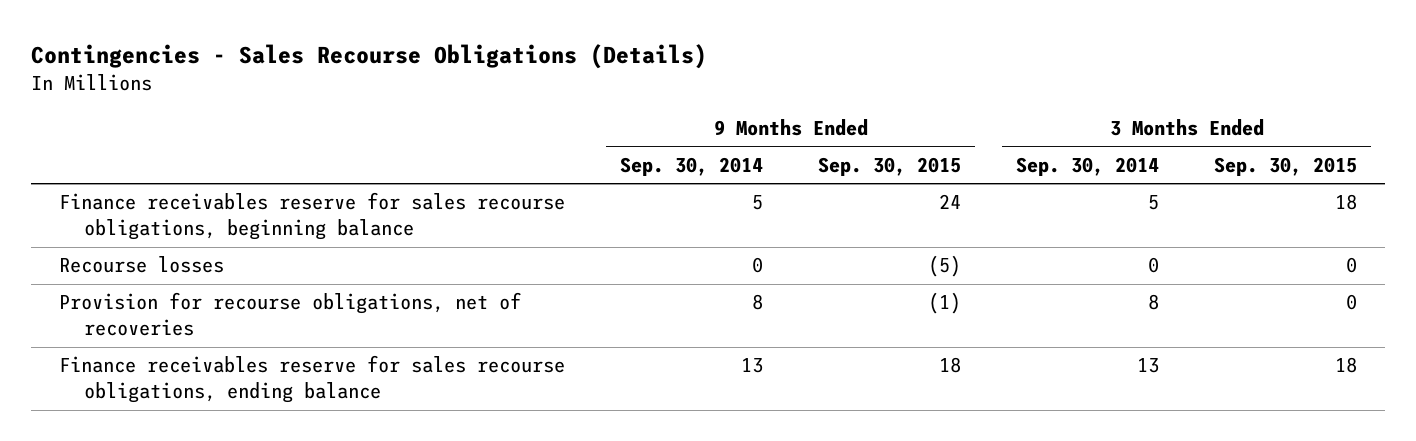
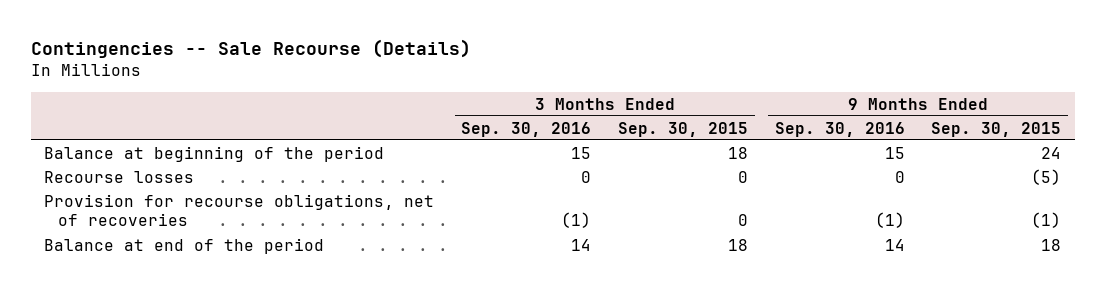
[31,43,708,69] Contingencies - Sales Recourse Obligations (Details) -> [31,39,472,59] Contingencies -- Sale Recourse (Details)
[620,157,764,177] Sep. 30, 2014 -> none
[1016,157,1160,177] Sep. 30, 2014 -> none
none -> [461,121,592,137] Sep. 30, 2016
none -> [774,121,905,137] Sep. 30, 2016
[58,192,565,241] Finance receivables reserve for sales recourse obligations, beginning balance -> [44,145,385,162] Balance at beginning of the period
[58,355,565,404] Finance receivables reserve for sales recourse obligations, ending balance -> [44,237,325,254] Balance at end of the period

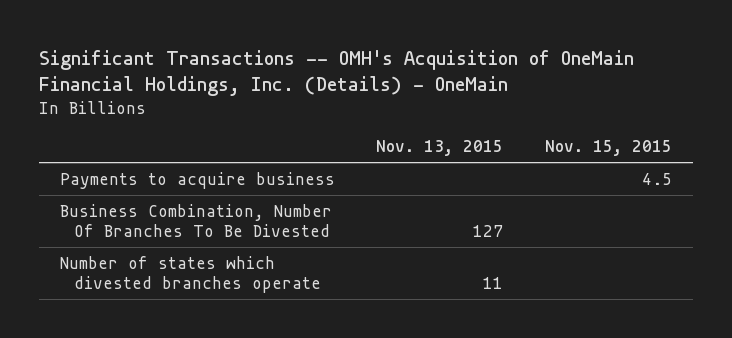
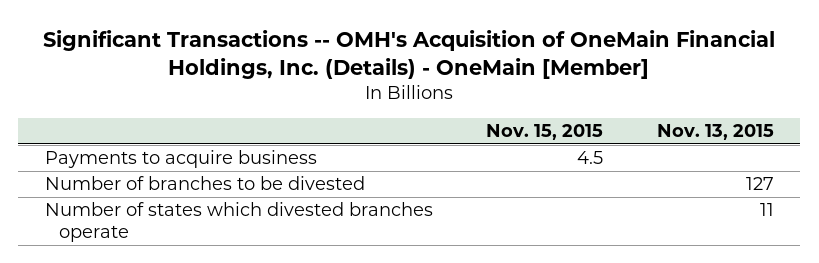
[38,49,634,96] Significant Transactions -- OMH's Acquisition of OneMain Financial Holdings, Inc. (Details) - OneMain -> [43,29,776,79] Significant Transactions -- OMH's Acquisition of OneMain Financial Holdings, Inc. (Details) - OneMain [Member]
[59,203,332,237] Business Combination, Number Of Branches To Be Divested -> [44,176,365,191] Number of branches to be divested

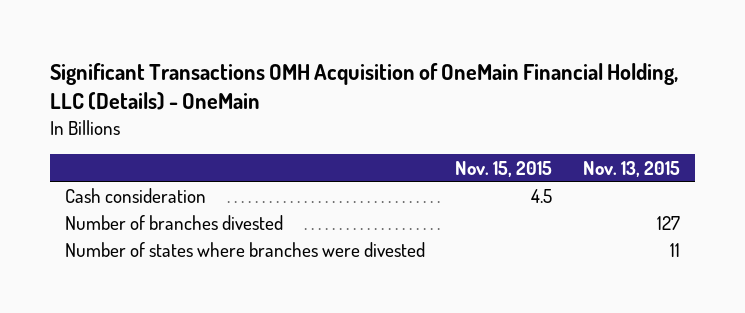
[43,29,776,79] Significant Transactions -- OMH's Acquisition of OneMain Financial Holdings, Inc. (Details) - OneMain [Member] -> [50,62,679,111] Significant Transactions OMH Acquisition of OneMain Financial Holding, LLC (Details) - OneMain
[44,150,317,169] Payments to acquire business -> [65,187,207,203] Cash consideration
[44,176,365,191] Number of branches to be divested -> [65,214,284,230] Number of branches divested
[44,202,433,242] Number of states which divested branches operate -> [65,241,426,257] Number of states where branches were divested

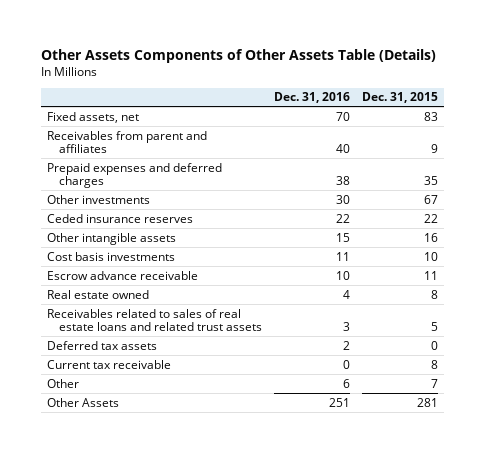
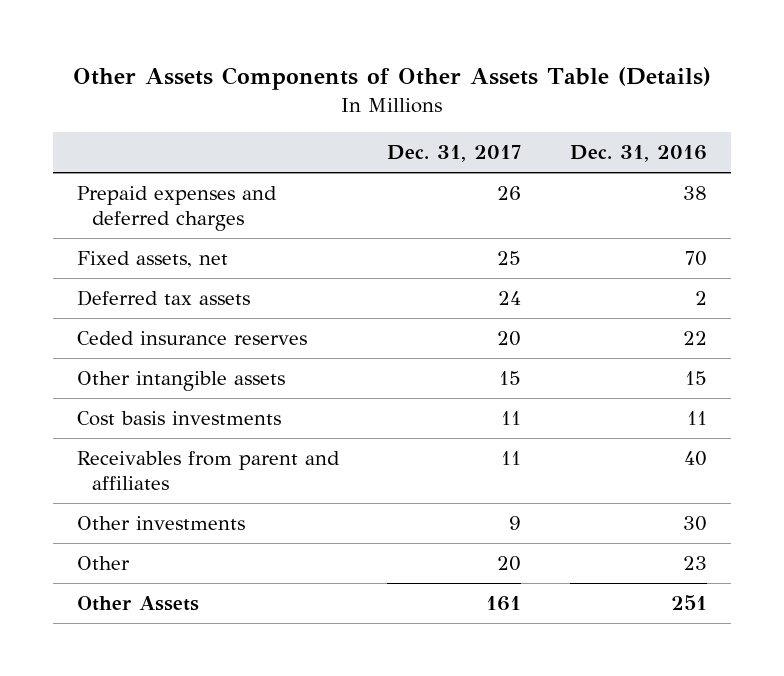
[361,92,438,104] Dec. 31, 2015 -> none
none -> [387,145,522,163] Dec. 31, 2017
[47,111,140,123] Fixed assets, net -> [76,251,228,269] Fixed assets, net
[47,340,158,350] Deferred tax assets -> [76,290,250,307] Deferred tax assets
[47,270,199,280] Escrow advance receivable -> none
[47,289,150,299] Real estate owned -> none
[47,308,262,332] Receivables related to sales of real estate loans and related trust assets -> none
[47,359,172,369] Current tax receivable -> none
[47,130,208,154] Receivables from parent and affiliates -> [76,451,340,490] Receivables from parent and affiliates
[47,194,151,204] Other investments -> [76,516,245,531] Other investments
[342,378,350,388] 6 -> [682,556,707,571] 23

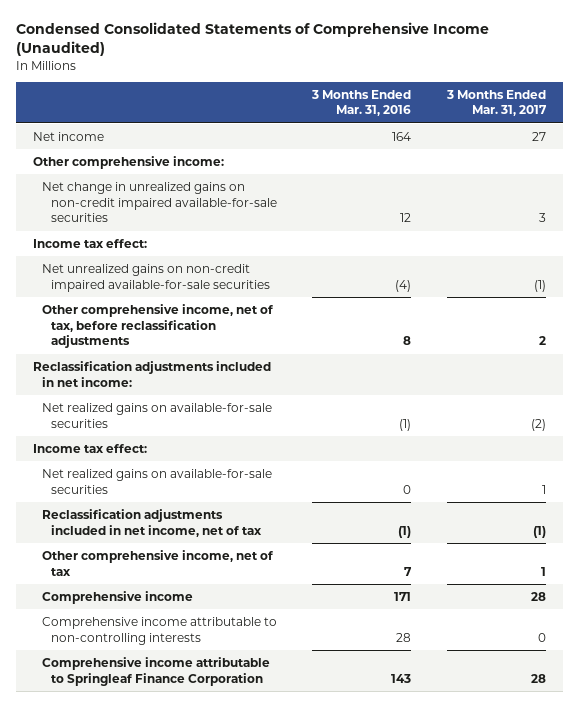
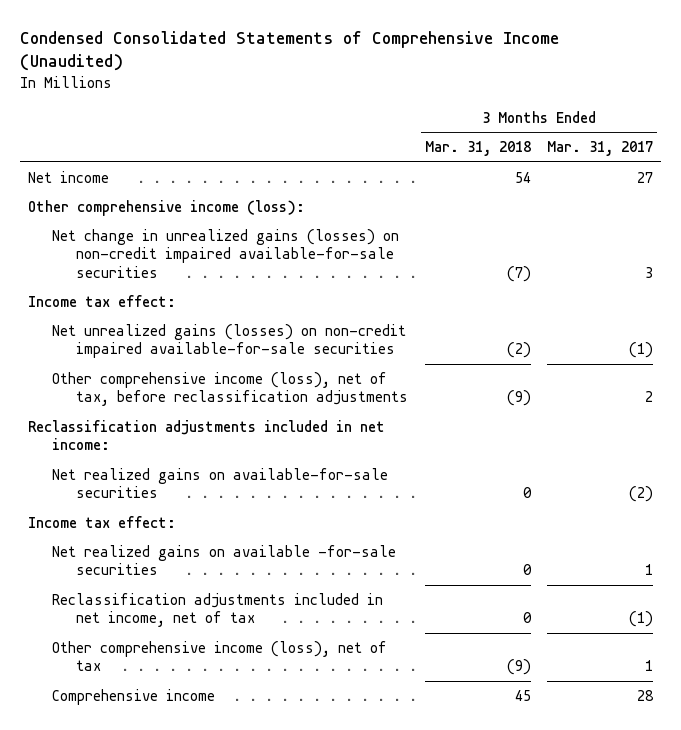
[311,89,412,117] 3 Months Ended Mar. 31, 2016 -> none
none -> [424,141,531,157] Mar. 31, 2018
[33,155,225,169] Other comprehensive income: -> [28,199,306,216] Other comprehensive income (loss):
[42,181,277,223] Net change in unrealized gains on non-credit impaired available-for-sale securities -> [52,228,400,278] Net change in unrealized gains (losses) on non-credit impaired available-for-sale securities
[42,263,270,292] Net unrealized gains on non-credit impaired available-for-sale securities -> [52,323,407,359] Net unrealized gains (losses) on non-credit impaired available-for-sale securities
[42,303,274,349] Other comprehensive income, net of tax, before reclassification adjustments -> [52,371,409,407] Other comprehensive income (loss), net of tax, before reclassification adjustments
[42,468,273,494] Net realized gains on available-for-sale securities -> [52,544,397,576] Net realized gains on available -for-sale securities
[42,549,274,576] Other comprehensive income, net of tax -> [52,640,388,672] Other comprehensive income (loss), net of tax
[42,616,278,645] Comprehensive income attributable to non-controlling interests -> none
[42,656,271,686] Comprehensive income attributable to Springleaf Finance Corporation -> none

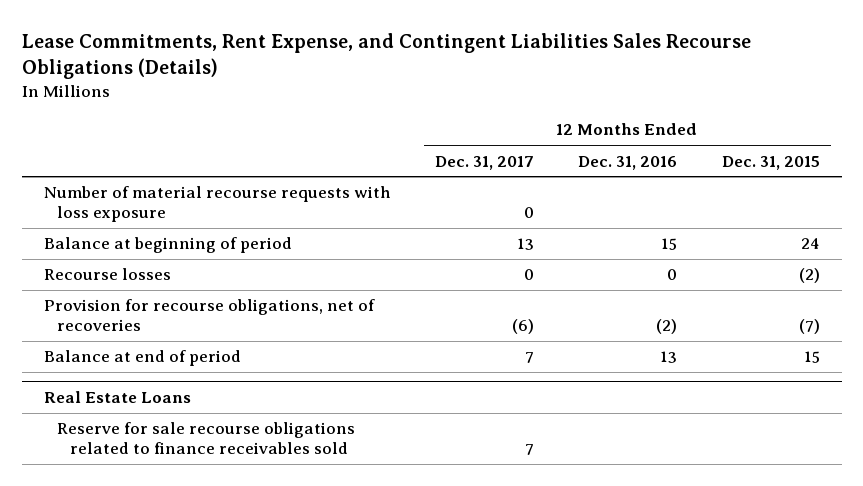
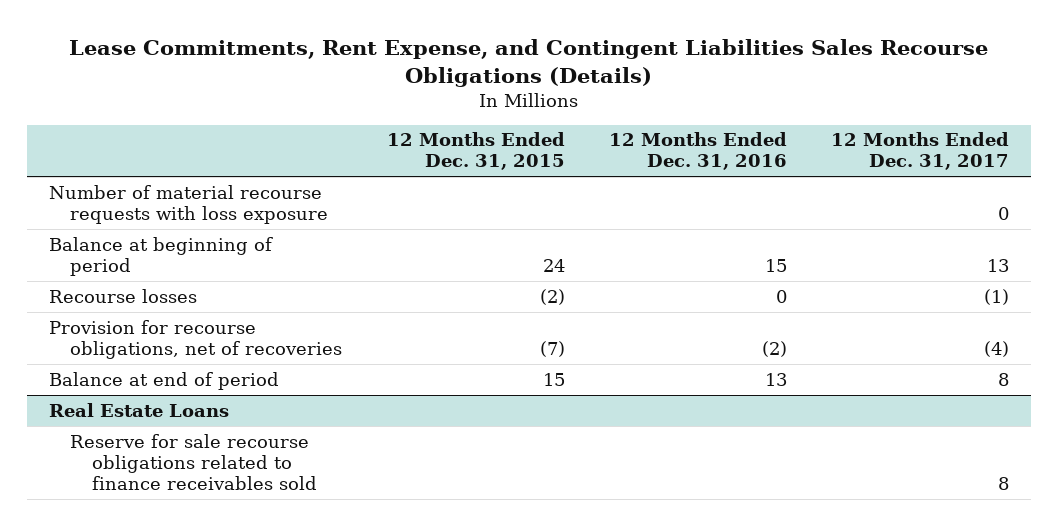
[524,269,535,281] 0 -> [983,288,1009,305] (1)
[512,319,535,335] (6) -> [983,340,1009,357] (4)
[525,352,535,364] 7 -> [997,372,1009,386] 8
[525,444,535,456] 7 -> [997,477,1009,491] 8

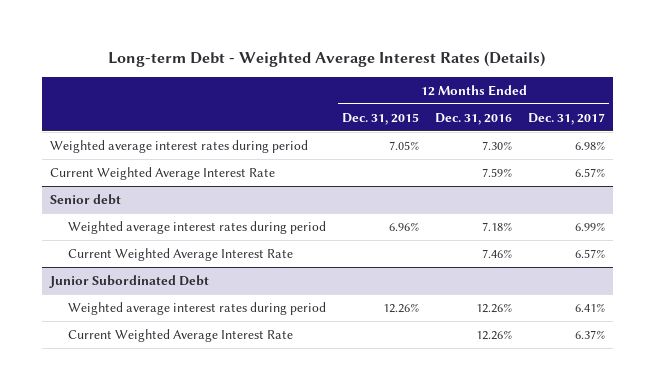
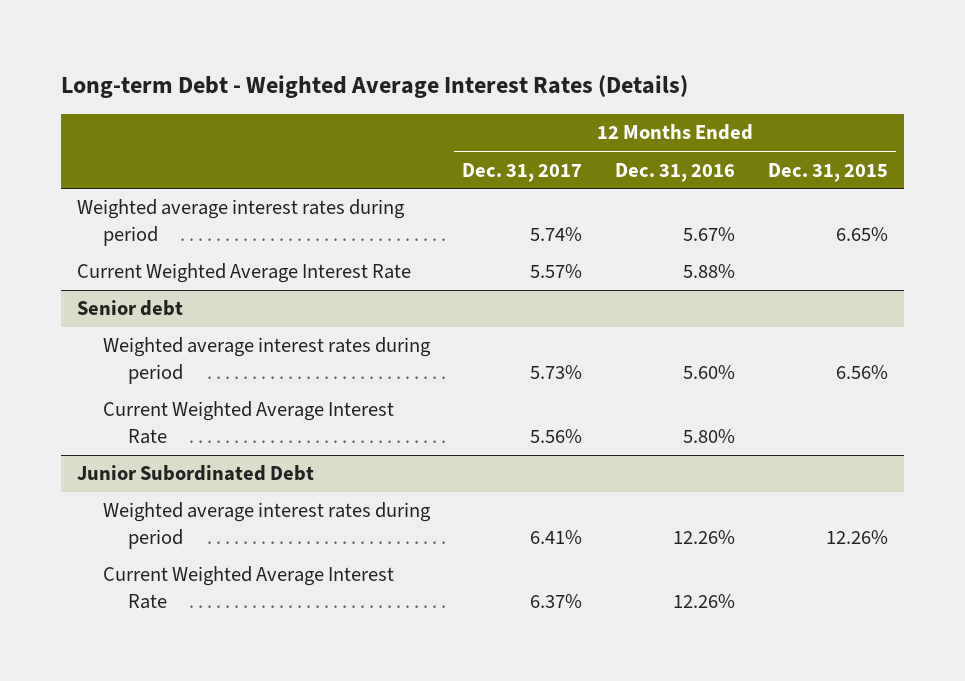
[389,140,420,150] 7.05% -> [835,227,888,242] 6.65%
[482,140,513,150] 7.30% -> [683,227,736,242] 5.67%
[575,140,606,150] 6.98% -> [530,227,583,242] 5.74%
[482,167,513,177] 7.59% -> [683,264,736,279] 5.88%
[575,167,606,177] 6.57% -> [530,264,583,279] 5.57%
[389,221,420,231] 6.96% -> [835,365,888,380] 6.56%
[482,221,513,231] 7.18% -> [683,365,736,380] 5.60%
[575,221,606,231] 6.99% -> [530,365,583,380] 5.73%
[482,248,513,258] 7.46% -> [683,429,736,444] 5.80%
[575,248,606,258] 6.57% -> [530,429,583,444] 5.56%

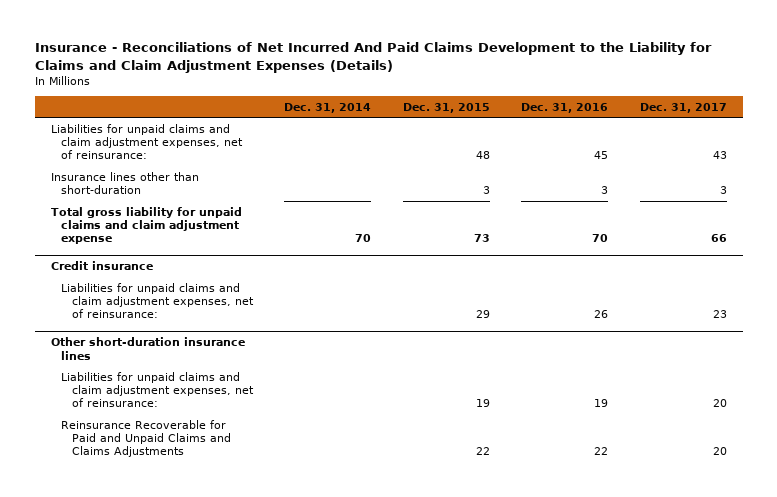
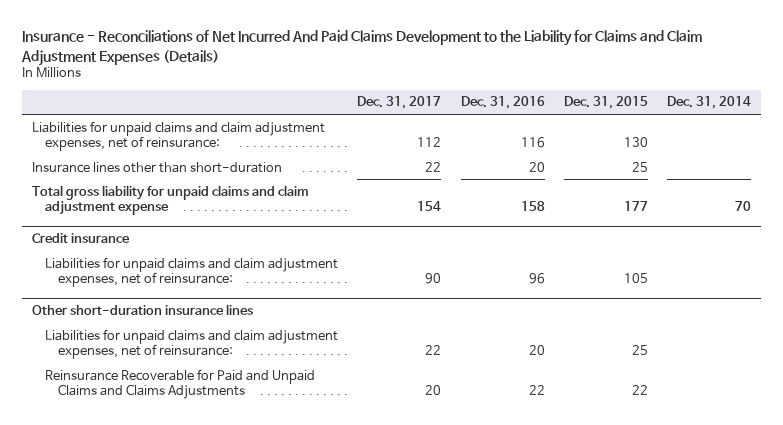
[475,151,490,160] 48 -> [623,137,648,148] 130
[594,151,609,160] 45 -> [520,137,545,149] 116
[712,151,727,160] 43 -> [417,137,442,148] 112
[482,186,490,195] 3 -> [631,161,648,172] 25
[601,186,609,195] 3 -> [528,161,545,172] 20
[719,186,727,195] 3 -> [425,161,442,172] 22
[473,234,490,243] 73 -> [623,201,648,212] 177
[592,234,609,243] 70 -> [520,201,545,212] 158
[710,234,727,243] 66 -> [417,201,442,212] 154
[475,310,490,319] 29 -> [623,273,648,284] 105
[594,310,609,319] 26 -> [528,273,545,285] 96
[712,310,727,319] 23 -> [425,273,442,285] 90
[475,399,490,408] 19 -> [631,345,648,356] 25
[594,399,609,408] 19 -> [528,345,545,356] 20
[712,399,727,408] 20 -> [425,345,442,356] 22

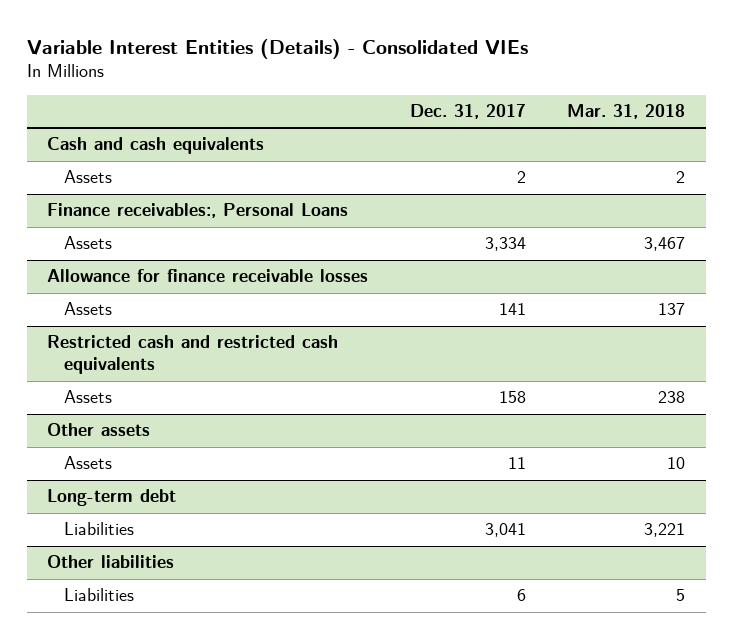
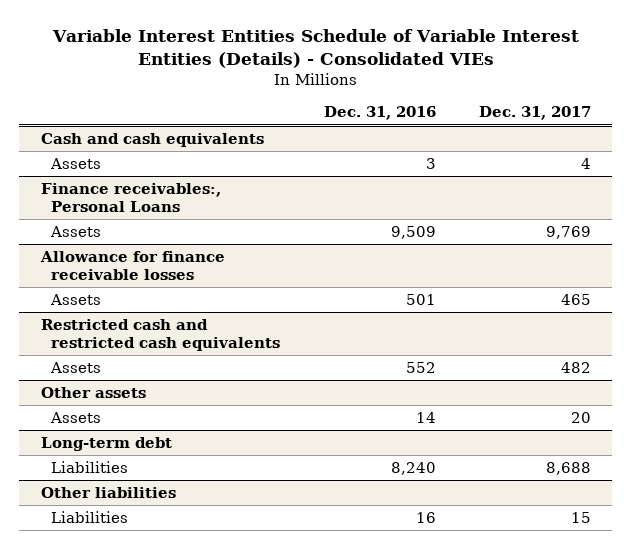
[26,38,528,59] Variable Interest Entities (Details) - Consolidated VIEs -> [51,29,579,68] Variable Interest Entities Schedule of Variable Interest Entities (Details) - Consolidated VIEs
[566,103,685,119] Mar. 31, 2018 -> none
none -> [323,106,436,121] Dec. 31, 2016
[516,171,526,184] 2 -> [580,158,591,170] 4
[484,237,526,252] 3,334 -> [545,226,591,240] 9,769
[498,303,526,316] 141 -> [560,294,591,306] 465
[498,391,526,404] 158 -> [560,362,591,374] 482
[507,457,526,470] 11 -> [570,412,591,424] 20
[484,523,526,538] 3,041 -> [545,462,591,476] 8,688
[516,589,526,602] 6 -> [570,512,591,524] 15

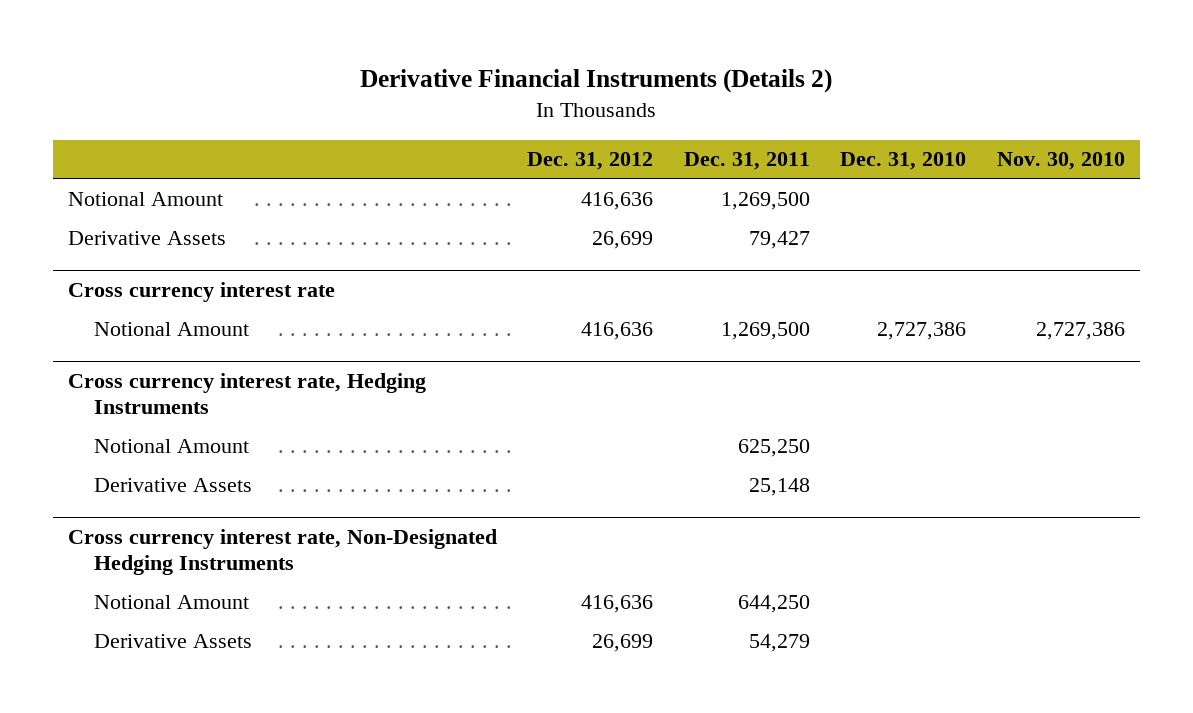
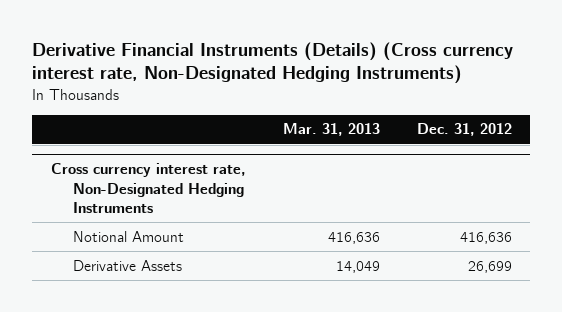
[360,69,833,94] Derivative Financial Instruments (Details 2) -> [32,41,514,85] Derivative Financial Instruments (Details) (Cross currency interest rate, Non-Designated Hedging Instruments)
[683,152,810,171] Dec. 31, 2011 -> none
[840,152,967,171] Dec. 31, 2010 -> none
[996,152,1125,171] Nov. 30, 2010 -> none
none -> [282,123,380,137] Mar. 31, 2013
[68,191,224,206] Notional Amount -> none
[68,230,227,245] Derivative Assets -> none
[68,281,336,302] Cross currency interest rate -> none
[93,321,249,336] Notional Amount -> none
[68,372,427,414] Cross currency interest rate, Hedging Instruments -> none
[93,438,249,453] Notional Amount -> none
[93,477,252,492] Derivative Assets -> none

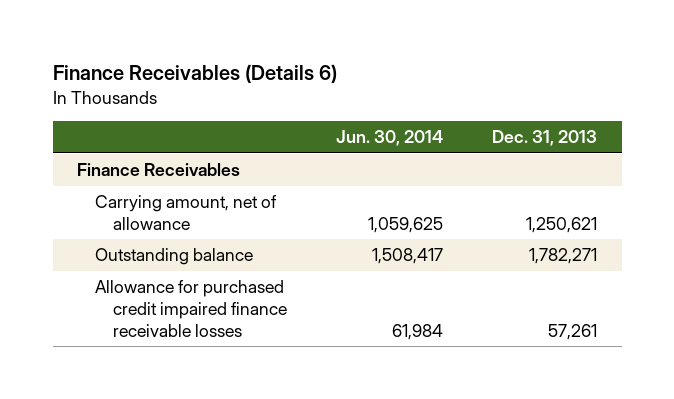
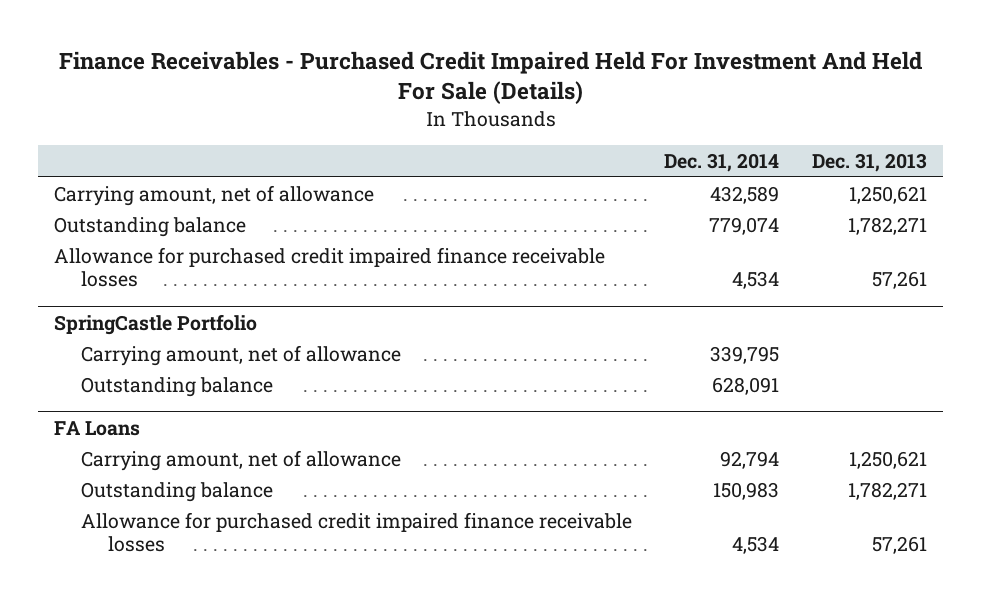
[52,63,337,83] Finance Receivables (Details 6) -> [58,50,922,105] Finance Receivables - Purchased Credit Impaired Held For Investment And Held For Sale (Details)
[336,130,444,147] Jun. 30, 2014 -> none
none -> [664,153,780,173] Dec. 31, 2014
[77,163,241,177] Finance Receivables -> none
none -> [54,313,258,335] SpringCastle Portfolio
none -> [80,344,401,366] Carrying amount, net of allowance
none -> [80,376,273,397] Outstanding balance
none -> [54,420,141,436] FA Loans
none -> [80,449,401,471] Carrying amount, net of allowance
none -> [80,481,273,502] Outstanding balance
none -> [80,511,632,553] Allowance for purchased credit impaired finance receivable losses

